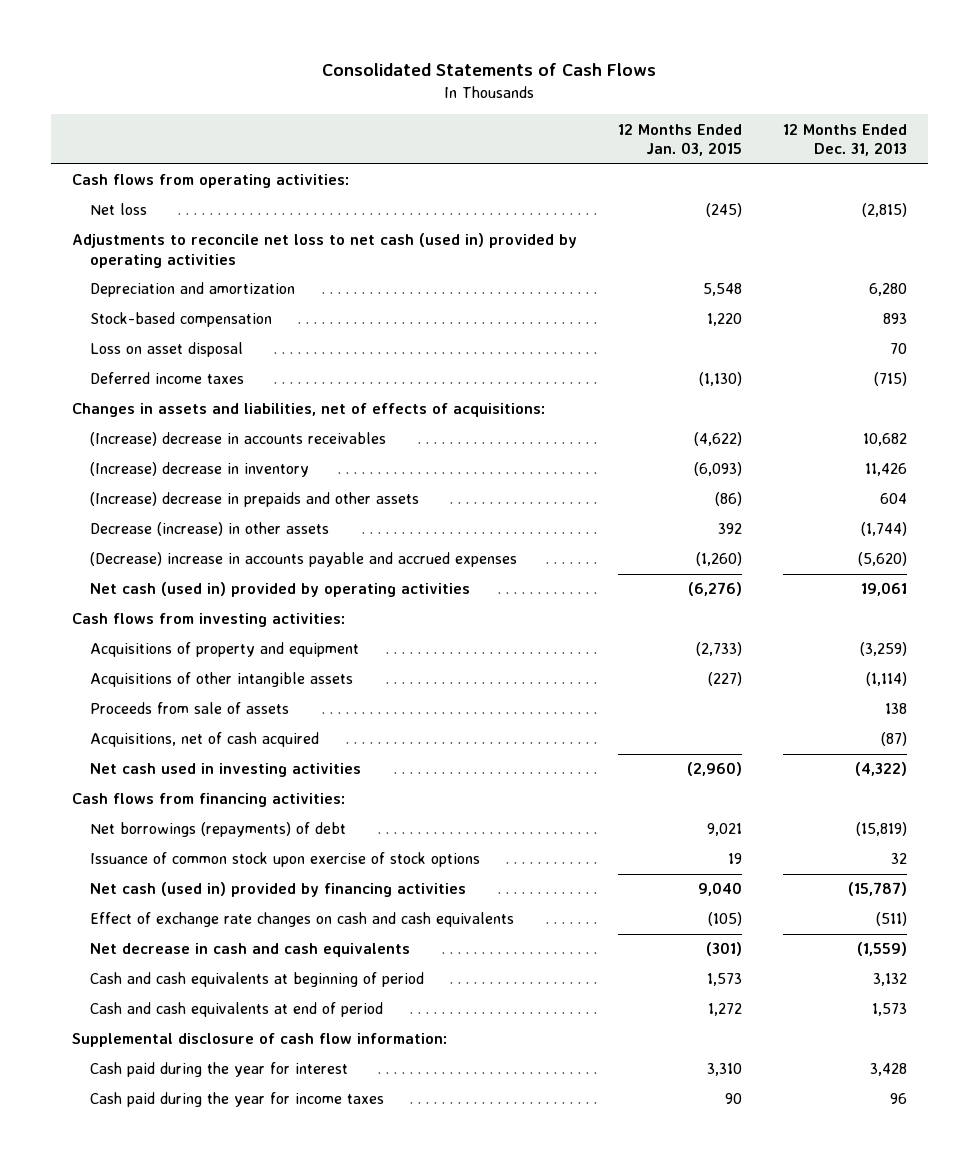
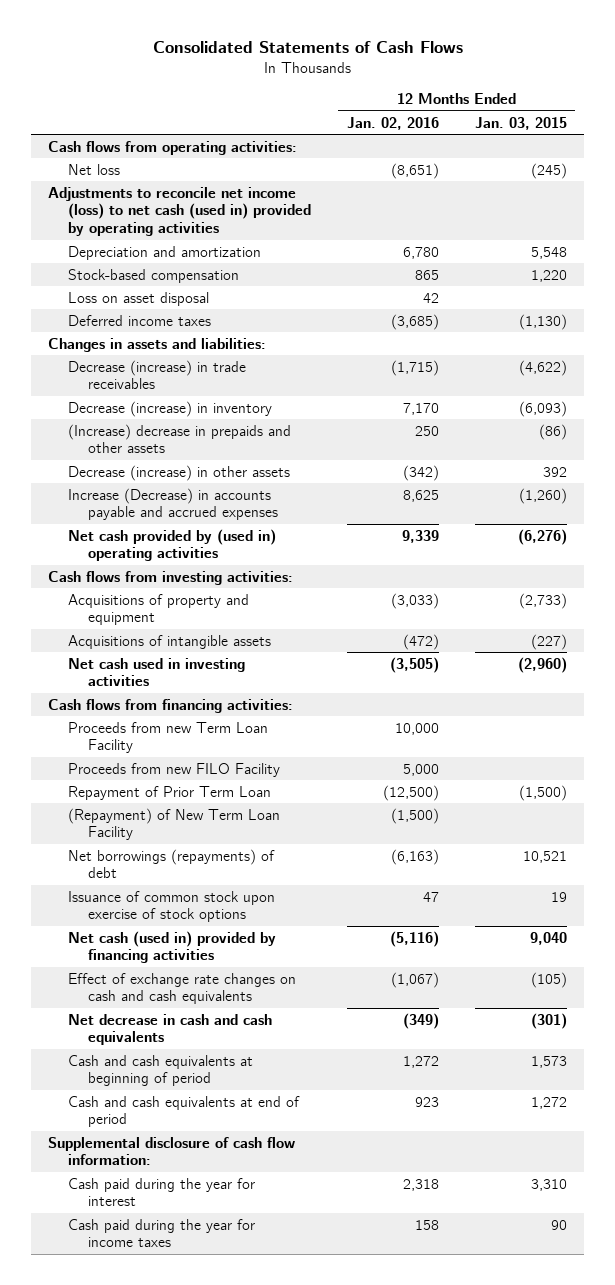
[783,123,908,157] 12 Months Ended Dec. 31, 2013 -> none
none -> [346,116,439,130] Jan. 02, 2016
[71,233,577,268] Adjustments to reconcile net loss to net cash (used in) provided by operating activities -> [48,186,312,237] Adjustments to reconcile net income (loss) to net cash (used in) provided by operating activities
[71,403,545,418] Changes in assets and liabilities, net of effects of acquisitions: -> [48,337,267,352] Changes in assets and liabilities:
[89,432,386,447] (Increase) decrease in accounts receivables -> [68,359,247,390] Decrease (increase) in trade receivables
[89,462,309,478] (Increase) decrease in inventory -> [68,400,273,417] Decrease (increase) in inventory
[89,552,517,568] (Decrease) increase in accounts payable and accrued expenses -> [68,487,279,521] Increase (Decrease) in accounts payable and accrued expenses
[89,582,470,598] Net cash (used in) provided by operating activities -> [68,528,277,562] Net cash provided by (used in) operating activities
[89,702,289,715] Proceeds from sale of assets -> none
[89,732,319,748] Acquisitions, net of cash acquired -> none
[89,672,353,688] Acquisitions of other intangible assets -> [68,634,272,649] Acquisitions of intangible assets
none -> [68,721,269,754] Proceeds from new Term Loan Facility
none -> [68,762,281,777] Proceeds from new FILO Facility
none -> [68,785,272,800] Repayment of Prior Term Loan
none -> [68,807,281,841] (Repayment) of New Term Loan Facility
[706,823,742,837] 9,021 -> [522,850,567,863] 10,521

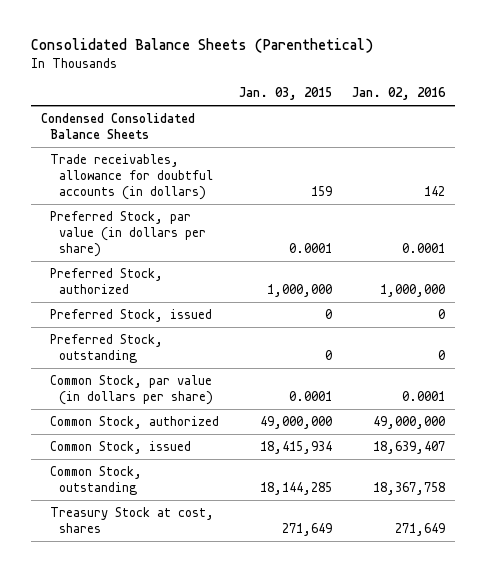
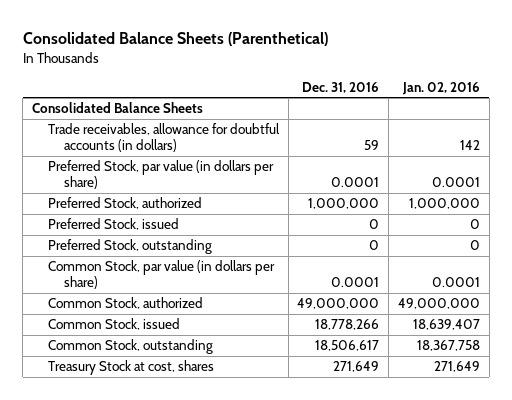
[238,87,332,101] Jan. 03, 2015 -> none
none -> [302,81,380,93] Dec. 31, 2016
[40,112,195,139] Condensed Consolidated Balance Sheets -> [32,102,204,114] Consolidated Balance Sheets

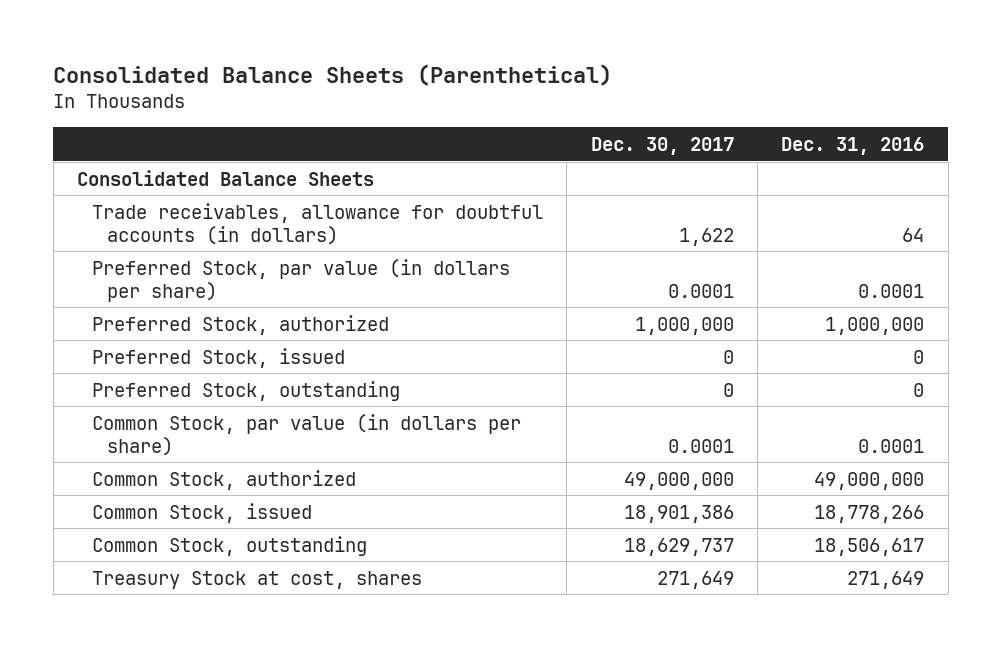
[401,81,480,95] Jan. 02, 2016 -> none
none -> [590,136,734,155] Dec. 30, 2017
[364,140,380,151] 59 -> [902,227,925,242] 64

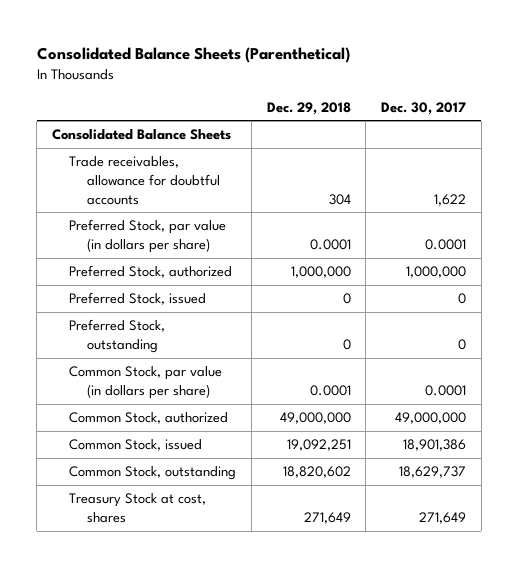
[781,136,925,155] Dec. 31, 2016 -> none
none -> [266,101,351,115] Dec. 29, 2018
[91,202,543,245] Trade receivables, allowance for doubtful accounts (in dollars) -> [69,156,220,205] Trade receivables, allowance for doubtful accounts

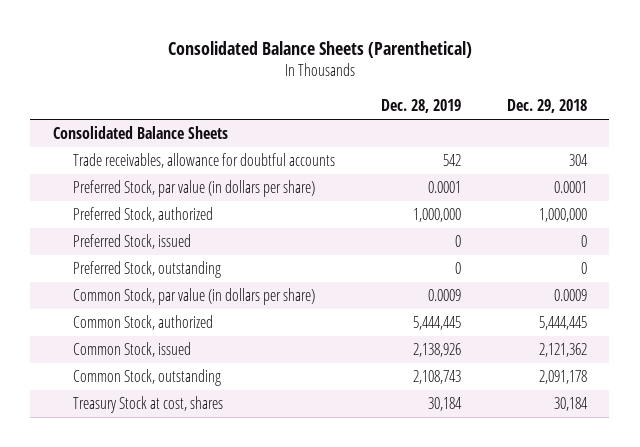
[381,101,467,115] Dec. 30, 2017 -> none
none -> [380,98,461,113] Dec. 28, 2019
[309,384,351,396] 0.0001 -> [553,289,587,302] 0.0009
[279,412,351,425] 49,000,000 -> [538,316,587,331] 5,444,445
[286,439,351,452] 19,092,251 -> [538,343,587,358] 2,121,362
[282,466,351,479] 18,820,602 -> [538,370,587,385] 2,091,178
[303,511,351,524] 271,649 -> [553,397,588,412] 30,184

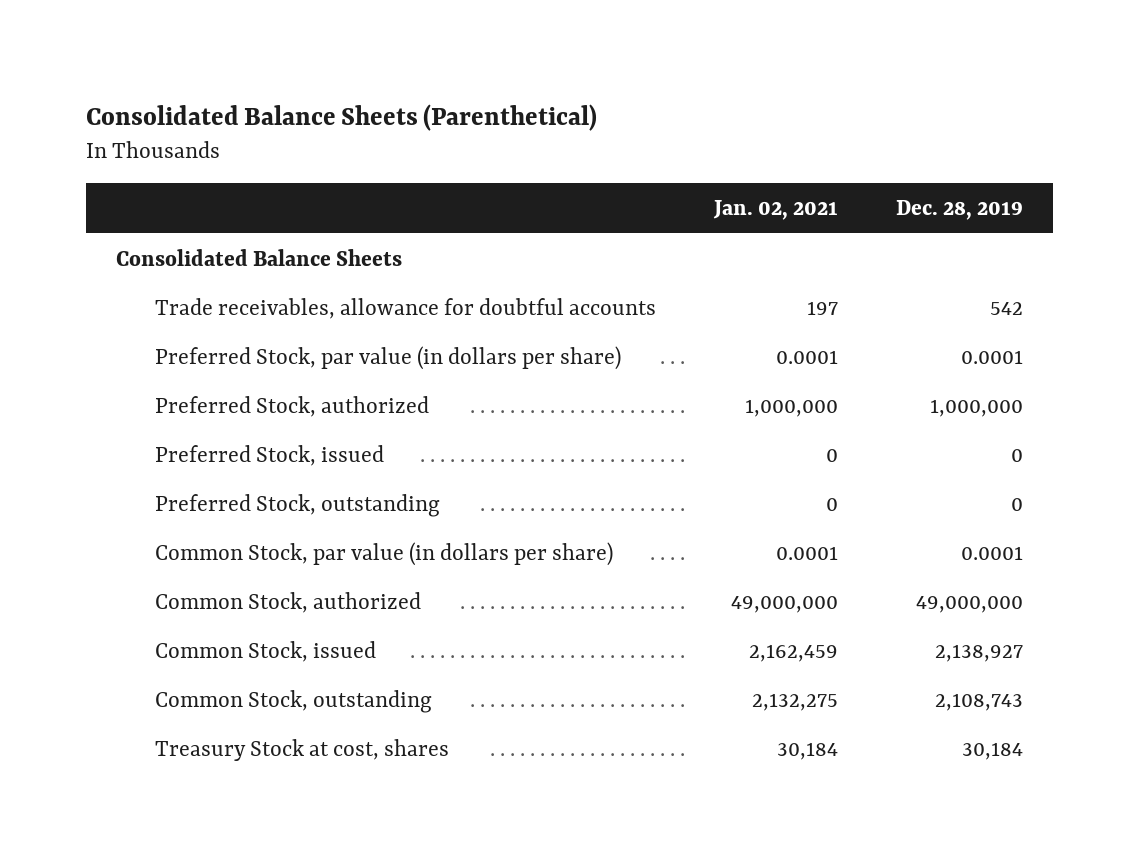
[506,98,587,113] Dec. 29, 2018 -> none
none -> [712,199,838,220] Jan. 02, 2021
[427,289,461,302] 0.0009 -> [961,545,1024,560] 0.0001
[412,316,461,331] 5,444,445 -> [916,595,1024,613] 49,000,000
[412,343,461,358] 2,138,926 -> [935,643,1024,662] 2,138,927

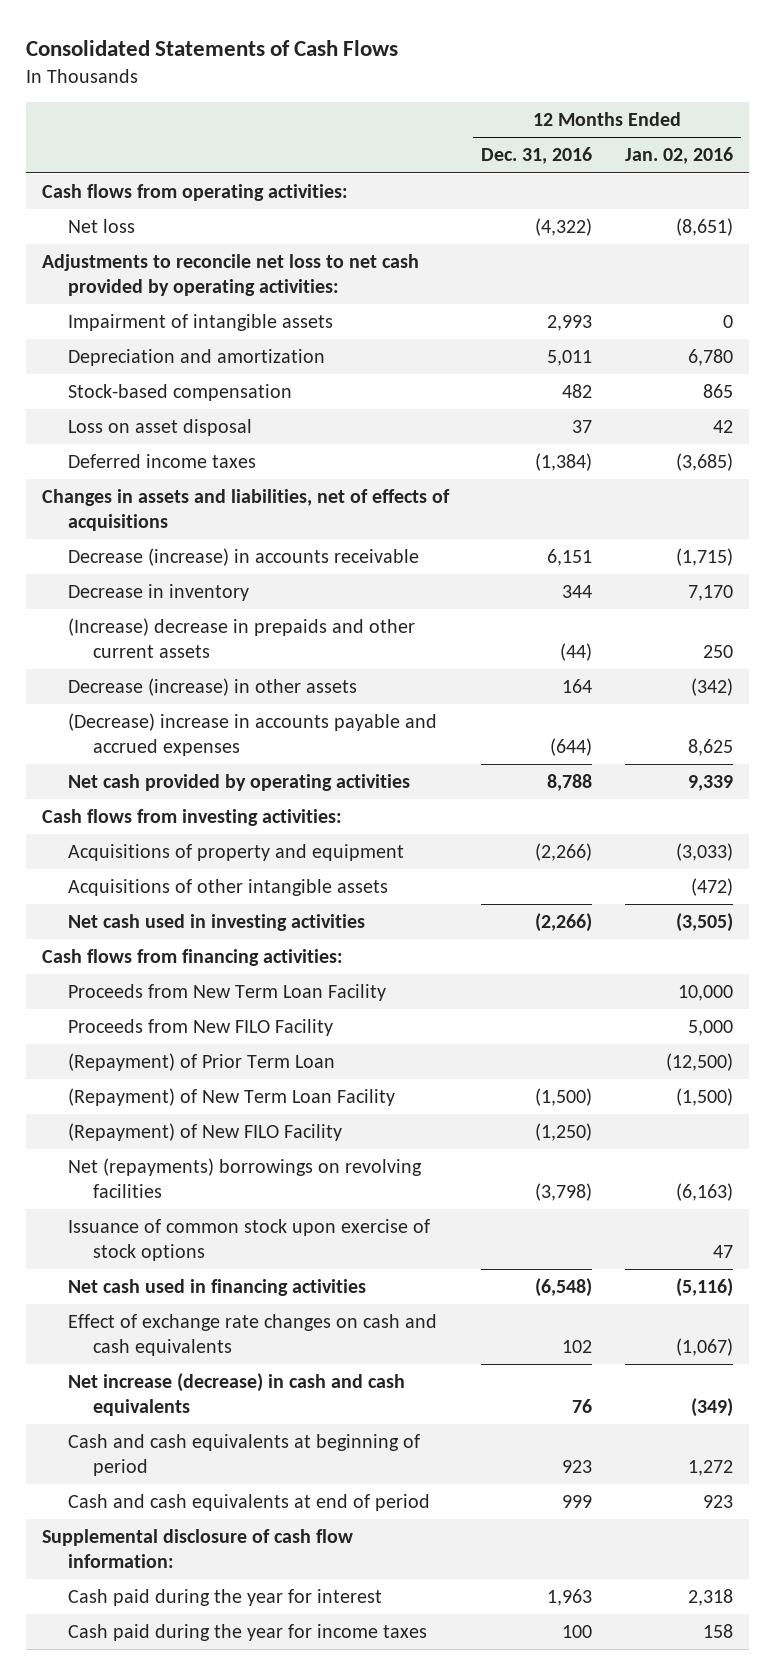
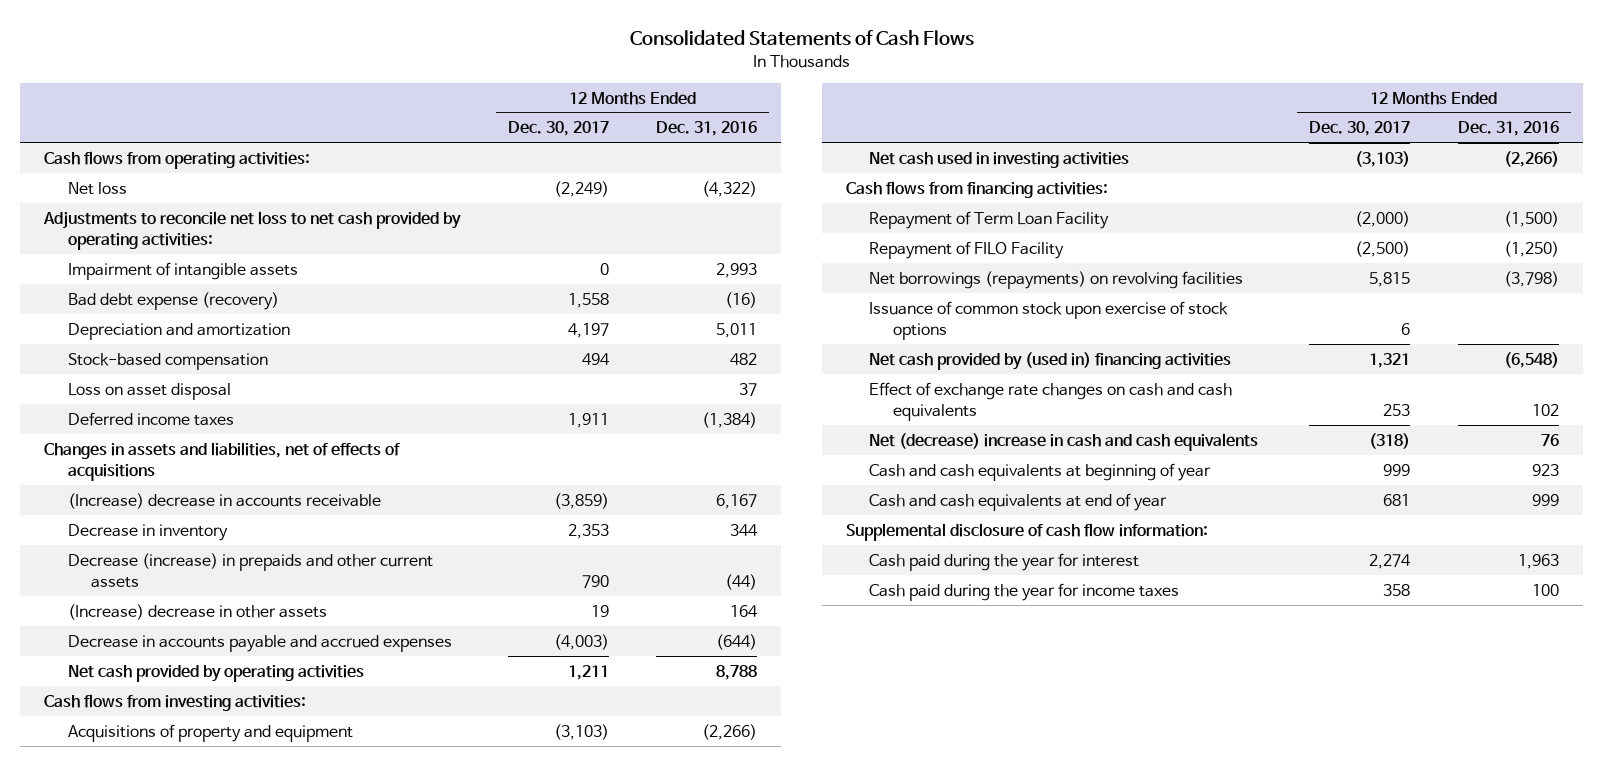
[624,147,733,165] Jan. 02, 2016 -> none
none -> [507,121,609,137] Dec. 30, 2017
none -> [67,291,279,310] Bad debt expense (recovery)
[67,547,419,566] Decrease (increase) in accounts receivable -> [67,492,381,509] (Increase) decrease in accounts receivable
[547,548,593,566] 6,151 -> [716,493,758,509] 6,167
[67,617,415,658] (Increase) decrease in prepaids and other current assets -> [67,552,433,588] Decrease (increase) in prepaids and other current assets
[67,677,357,696] Decrease (increase) in other assets -> [67,603,327,620] (Increase) decrease in other assets
[67,712,437,756] (Decrease) increase in accounts payable and accrued expenses -> [67,634,452,652] Decrease in accounts payable and accrued expenses
[67,878,388,896] Acquisitions of other intangible assets -> none
[67,983,386,1001] Proceeds from New Term Loan Facility -> none
[67,1018,333,1036] Proceeds from New FILO Facility -> none
[67,1052,335,1071] (Repayment) of Prior Term Loan -> none
[67,1087,395,1106] (Repayment) of New Term Loan Facility -> [869,210,1110,229] Repayment of Term Loan Facility
[67,1122,342,1141] (Repayment) of New FILO Facility -> [869,240,1065,259] Repayment of FILO Facility
[67,1157,422,1198] Net (repayments) borrowings on revolving facilities -> [869,270,1244,289] Net borrowings (repayments) on revolving facilities
[67,1278,366,1296] Net cash used in financing activities -> [869,351,1232,370] Net cash provided by (used in) financing activities
[67,1372,405,1416] Net increase (decrease) in cash and cash equivalents -> [869,432,1259,451] Net (decrease) increase in cash and cash equivalents
[67,1433,420,1476] Cash and cash equivalents at beginning of period -> [869,462,1212,481] Cash and cash equivalents at beginning of year
[67,1493,430,1511] Cash and cash equivalents at end of period -> [869,492,1168,511] Cash and cash equivalents at end of year

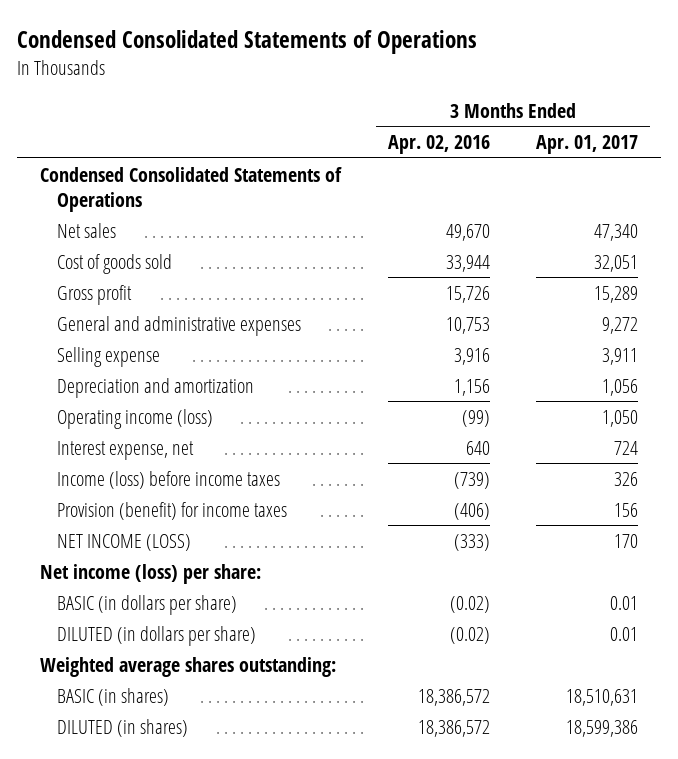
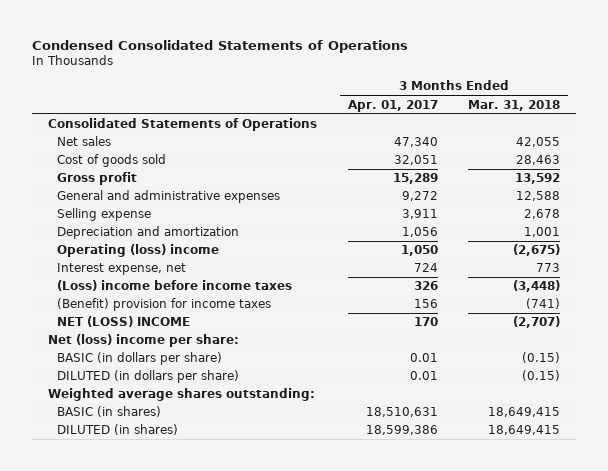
[387,135,490,155] Apr. 02, 2016 -> none
none -> [468,99,561,111] Mar. 31, 2018
[40,166,343,212] Condensed Consolidated Statements of Operations -> [47,118,317,132] Consolidated Statements of Operations
[57,408,214,429] Operating income (loss) -> [57,244,220,258] Operating (loss) income
[57,470,281,489] Income (loss) before income taxes -> [57,280,293,292] (Loss) income before income taxes
[57,501,288,520] Provision (benefit) for income taxes -> [57,298,272,312] (Benefit) provision for income taxes
[57,533,192,551] NET INCOME (LOSS) -> [57,316,191,328] NET (LOSS) INCOME
[40,563,262,584] Net income (loss) per share: -> [47,334,239,348] Net (loss) income per share:

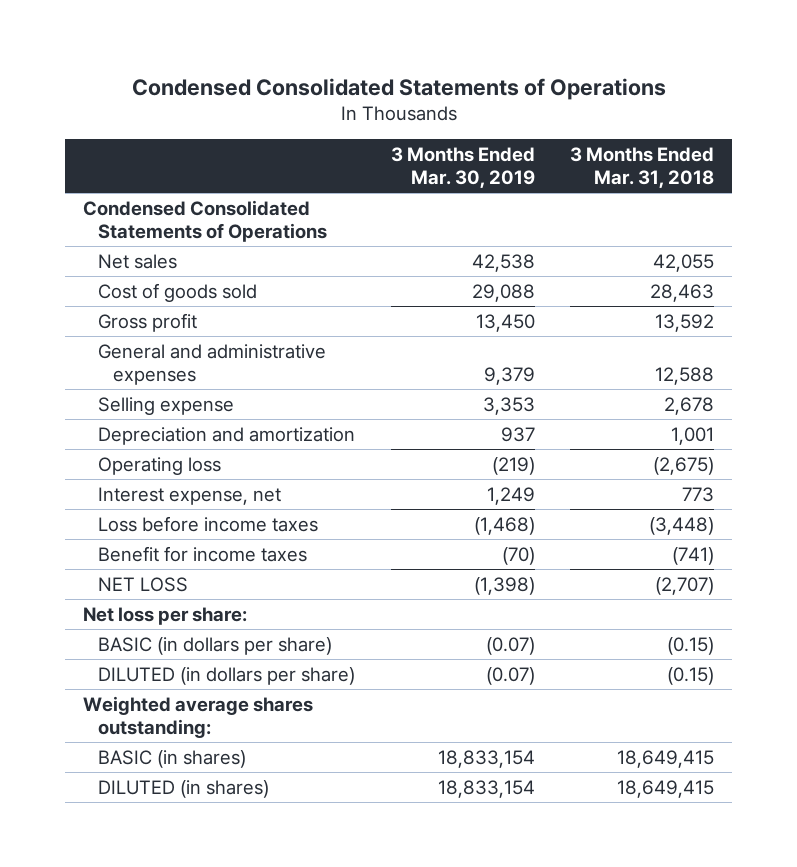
[347,99,438,112] Apr. 01, 2017 -> none
none -> [390,147,535,189] 3 Months Ended Mar. 30, 2019
[47,118,317,132] Consolidated Statements of Operations -> [83,199,328,242] Condensed Consolidated Statements of Operations
[57,244,220,258] Operating (loss) income -> [98,456,222,475] Operating loss
[57,280,293,292] (Loss) income before income taxes -> [98,515,319,532] Loss before income taxes
[57,298,272,312] (Benefit) provision for income taxes -> [98,545,308,562] Benefit for income taxes
[57,316,191,328] NET (LOSS) INCOME -> [98,576,189,592] NET LOSS
[47,334,239,348] Net (loss) income per share: -> [83,606,248,625] Net loss per share:

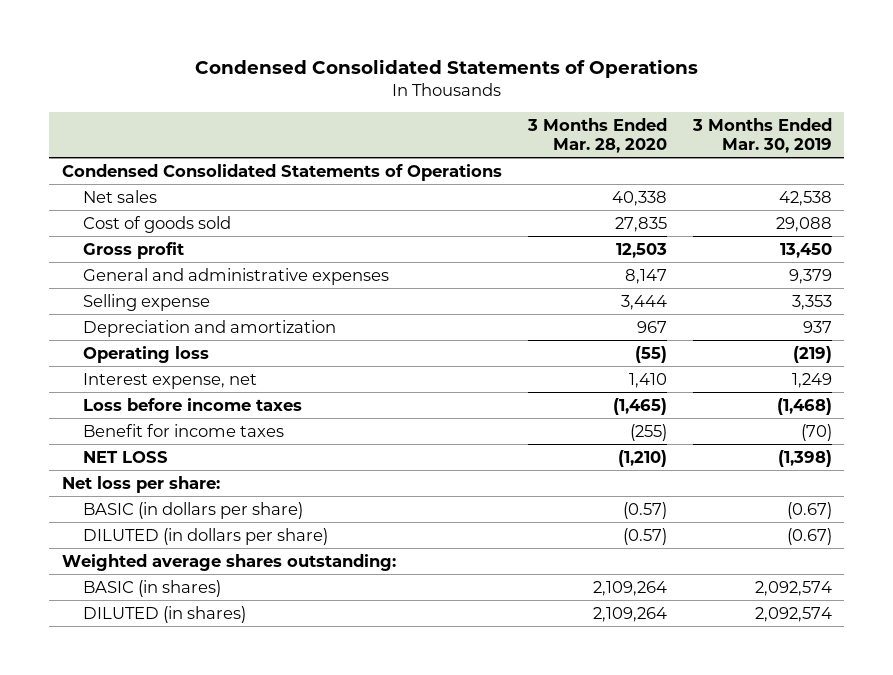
[570,147,715,189] 3 Months Ended Mar. 31, 2018 -> none
none -> [526,117,667,154] 3 Months Ended Mar. 28, 2020
[485,636,535,655] (0.07) -> [786,501,832,519] (0.67)
[485,666,535,685] (0.07) -> [786,527,832,545] (0.67)
[437,749,535,768] 18,833,154 -> [754,580,832,596] 2,092,574
[437,779,535,798] 18,833,154 -> [754,606,832,622] 2,092,574

